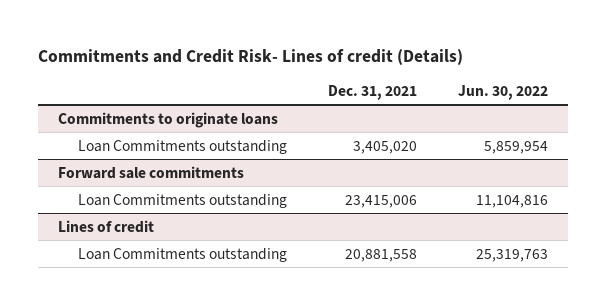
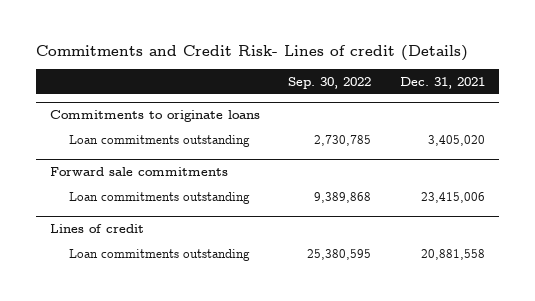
[457,84,548,100] Jun. 30, 2022 -> none
none -> [288,76,372,89] Sep. 30, 2022
[78,139,288,154] Loan Commitments outstanding -> [69,134,251,147] Loan commitments outstanding
[78,193,288,208] Loan Commitments outstanding -> [69,191,251,204] Loan commitments outstanding
[78,247,288,262] Loan Commitments outstanding -> [69,248,251,261] Loan commitments outstanding

